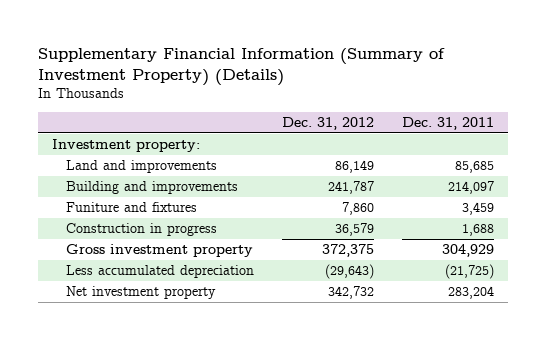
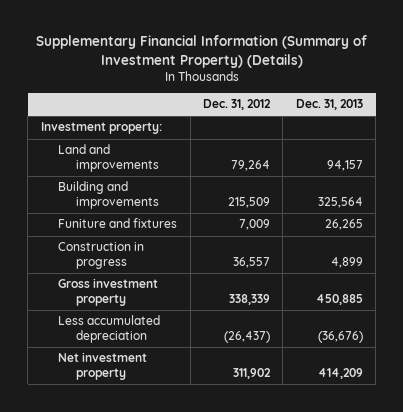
[401,116,494,130] Dec. 31, 2011 -> none
none -> [295,99,363,111] Dec. 31, 2013
[334,160,374,174] 86,149 -> [231,159,271,171] 79,264
[327,181,374,195] 241,787 -> [228,196,271,208] 215,509
[341,202,374,216] 7,860 -> [239,219,271,231] 7,009
[334,223,374,237] 36,579 -> [233,256,271,268] 36,557
[321,244,374,258] 372,375 -> [229,293,271,305] 338,339
[324,264,374,280] (29,643) -> [224,330,271,343] (26,437)
[327,286,374,300] 342,732 -> [233,367,272,379] 311,902

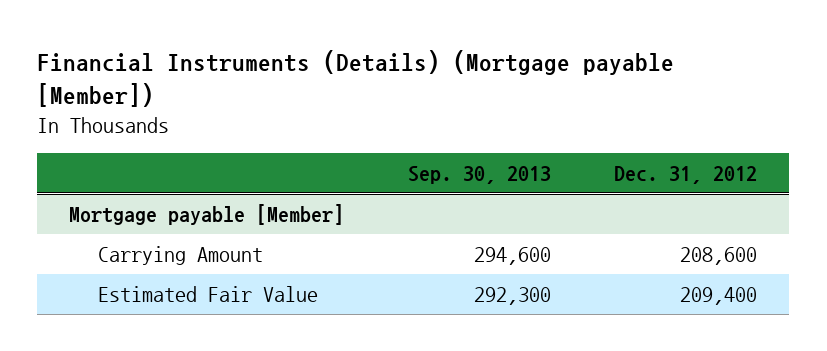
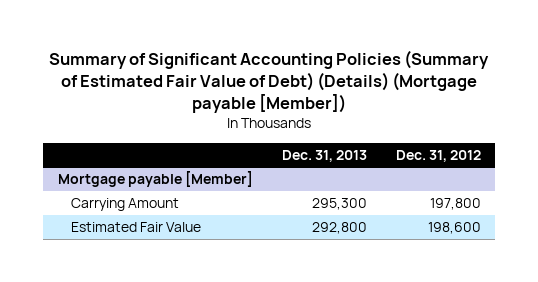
[37,50,675,108] Financial Instruments (Details) (Mortgage payable [Member]) -> [49,50,490,114] Summary of Significant Accounting Policies (Summary of Estimated Fair Value of Debt) (Details) (Mortgage payable [Member])
[407,165,551,184] Sep. 30, 2013 -> none
none -> [281,149,367,162] Dec. 31, 2013
[680,246,758,265] 208,600 -> [429,198,481,211] 197,800
[680,286,758,305] 209,400 -> [427,222,481,235] 198,600

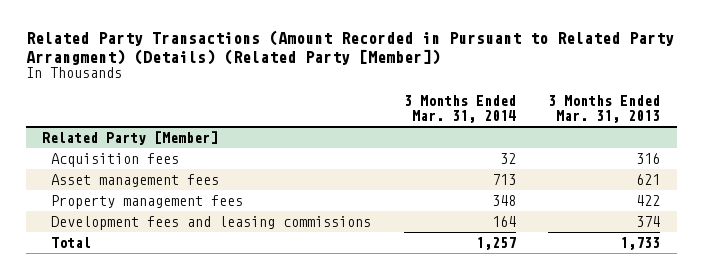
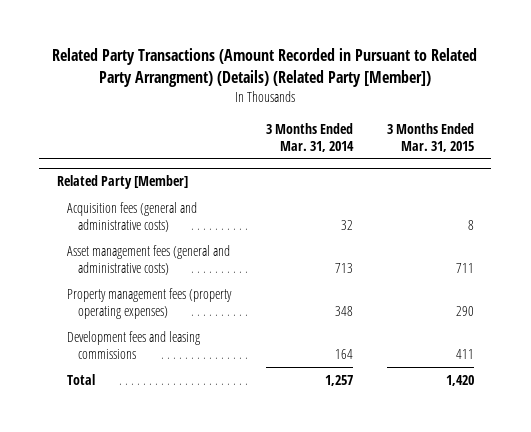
[548,95,661,124] 3 Months Ended Mar. 31, 2013 -> none
none -> [387,123,475,152] 3 Months Ended Mar. 31, 2015
[51,152,180,167] Acquisition fees -> [67,202,198,232] Acquisition fees (general and administrative costs)
[51,173,220,187] Asset management fees -> [67,245,231,275] Asset management fees (general and administrative costs)
[51,194,244,209] Property management fees -> [67,288,233,319] Property management fees (property operating expenses)

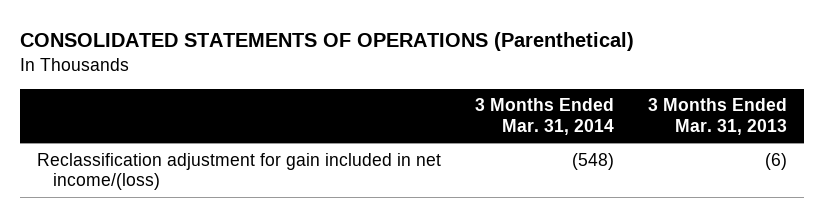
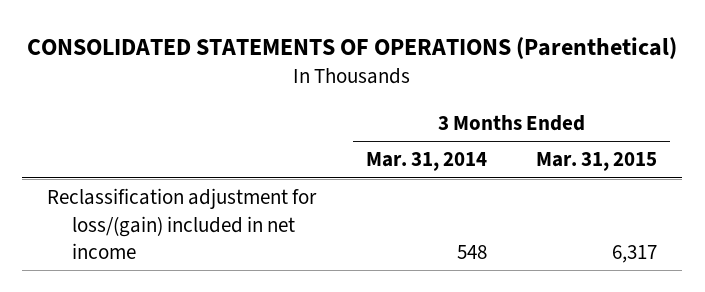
[648,98,788,135] 3 Months Ended Mar. 31, 2013 -> none
none -> [536,152,658,172] Mar. 31, 2015
[37,152,442,191] Reclassification adjustment for gain included in net income/(loss) -> [47,188,318,259] Reclassification adjustment for loss/(gain) included in net income
[572,152,615,170] (548) -> [456,244,487,259] 548

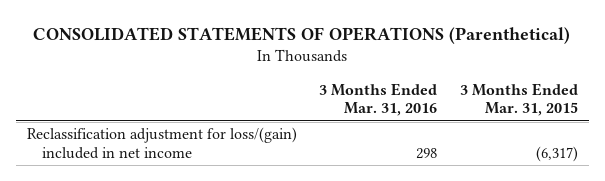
[365,152,487,172] Mar. 31, 2014 -> none
none -> [319,82,438,117] 3 Months Ended Mar. 31, 2016
[612,244,658,263] 6,317 -> [535,146,578,163] (6,317)

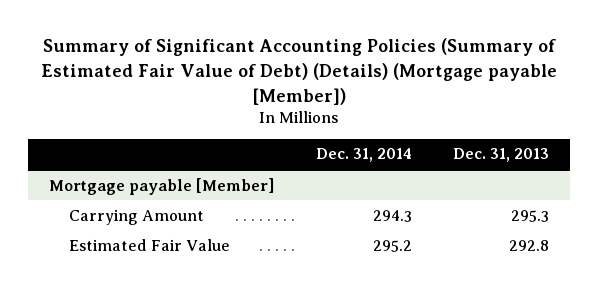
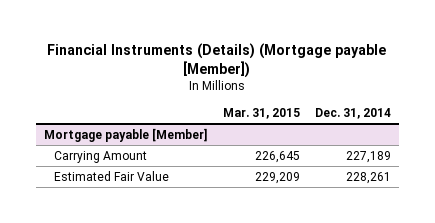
[41,38,558,105] Summary of Significant Accounting Policies (Summary of Estimated Fair Value of Debt) (Details) (Mortgage payable [Member]) -> [47,42,387,78] Financial Instruments (Details) (Mortgage payable [Member])
[453,148,550,163] Dec. 31, 2013 -> none
none -> [222,108,300,120] Mar. 31, 2015
[372,209,412,222] 294.3 -> [346,150,392,163] 227,189
[372,239,412,252] 295.2 -> [346,171,392,184] 228,261

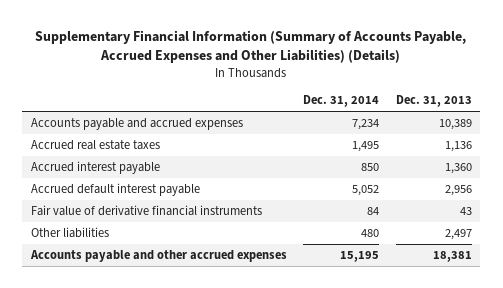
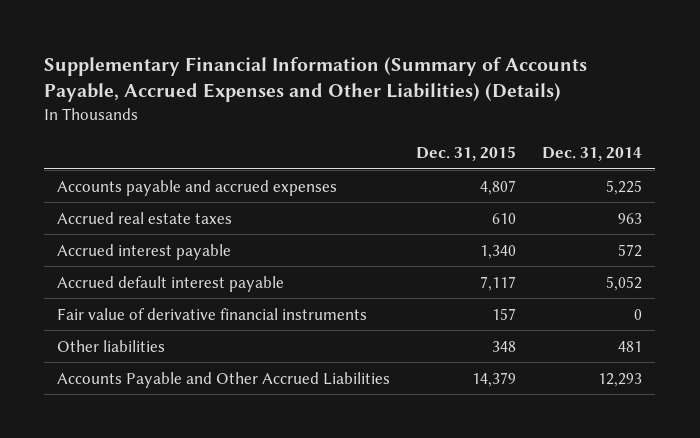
[396,95,473,108] Dec. 31, 2013 -> none
none -> [416,146,517,162] Dec. 31, 2015
[352,119,380,131] 7,234 -> [606,179,643,195] 5,225
[352,141,380,153] 1,495 -> [618,212,643,224] 963
[361,163,380,172] 850 -> [618,243,643,257] 572
[367,207,380,216] 84 -> [634,308,643,320] 0
[361,229,380,238] 480 -> [618,340,643,352] 481
[29,250,287,263] Accounts payable and other accrued expenses -> [57,371,391,388] Accounts Payable and Other Accrued Liabilities
[340,251,380,263] 15,195 -> [598,372,643,387] 12,293

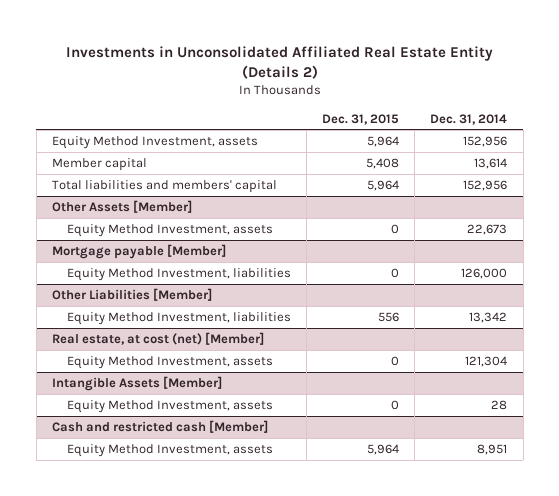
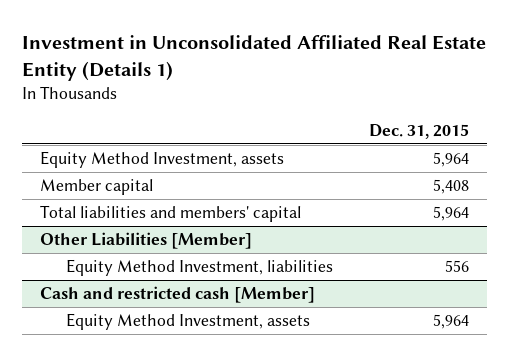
[65,45,493,79] Investments in Unconsolidated Affiliated Real Estate Entity (Details 2) -> [22,35,487,81] Investment in Unconsolidated Affiliated Real Estate Entity (Details 1)
[430,113,508,125] Dec. 31, 2014 -> none
[52,200,193,214] Other Assets [Member] -> none
[66,224,273,238] Equity Method Investment, assets -> none
[52,244,227,260] Mortgage payable [Member] -> none
[66,268,291,282] Equity Method Investment, liabilities -> none
[52,332,265,346] Real estate, at cost (net) [Member] -> none
[66,356,273,370] Equity Method Investment, assets -> none
[52,376,223,392] Intangible Assets [Member] -> none
[66,400,273,414] Equity Method Investment, assets -> none

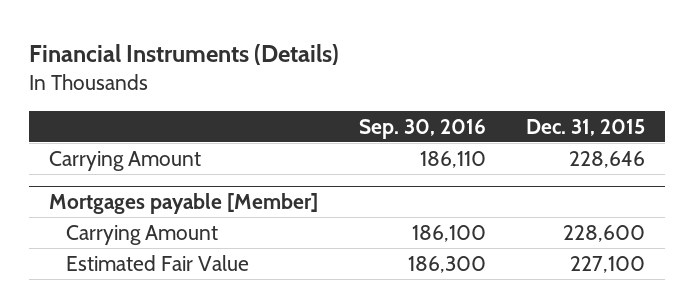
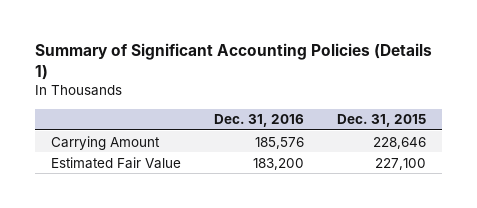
[28,43,339,65] Financial Instruments (Details) -> [35,42,433,80] Summary of Significant Accounting Policies (Details 1)
[358,118,486,139] Sep. 30, 2016 -> none
none -> [214,114,305,128] Dec. 31, 2016
[49,192,319,214] Mortgages payable [Member] -> none
[66,224,219,245] Carrying Amount -> none

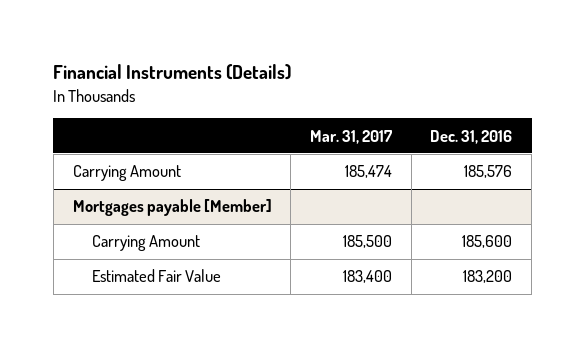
[35,42,433,80] Summary of Significant Accounting Policies (Details 1) -> [53,64,292,81] Financial Instruments (Details)
[336,114,426,128] Dec. 31, 2015 -> none
none -> [309,129,393,144] Mar. 31, 2017
none -> [72,199,272,217] Mortgages payable [Member]
none -> [91,235,200,252] Carrying Amount

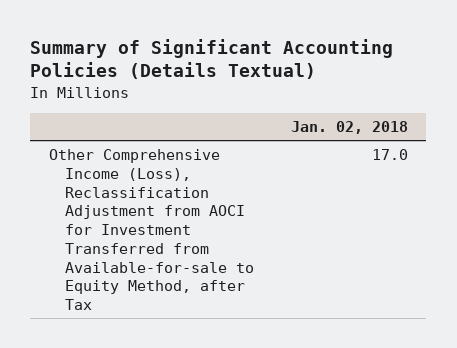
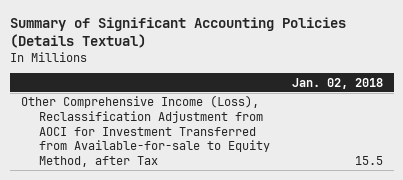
[371,149,408,161] 17.0 -> [354,155,383,165] 15.5

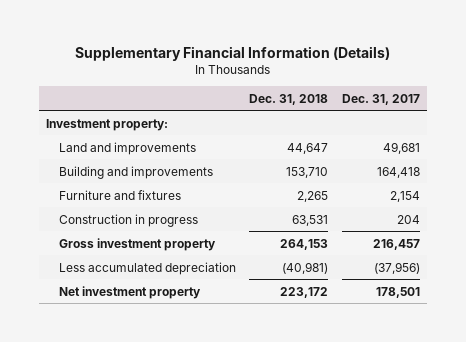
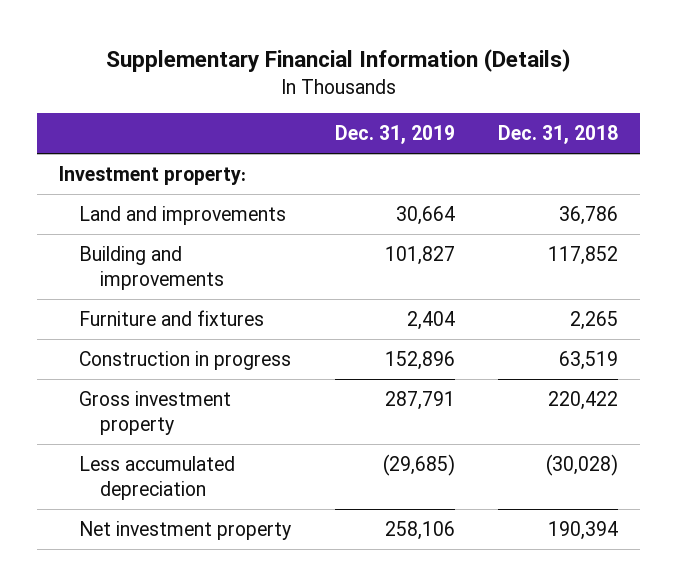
[341,93,420,105] Dec. 31, 2017 -> none
none -> [334,125,455,145] Dec. 31, 2019
[287,142,329,154] 44,647 -> [559,206,619,226] 36,786
[286,166,329,178] 153,710 -> [548,246,619,266] 117,852
[292,214,329,226] 63,531 -> [559,351,619,371] 63,519
[280,238,329,250] 264,153 -> [548,391,619,411] 220,422
[282,261,329,274] (40,981) -> [546,454,619,477] (30,028)
[280,286,329,298] 223,172 -> [548,521,619,541] 190,394

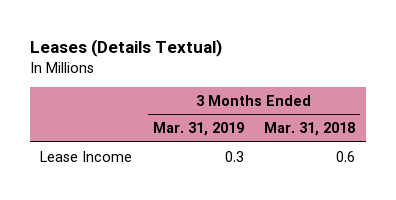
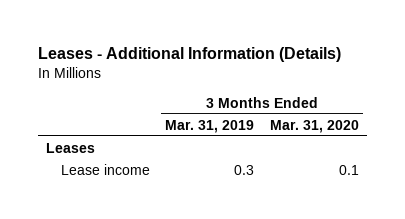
[30,38,223,57] Leases (Details Textual) -> [37,47,341,63] Leases - Additional Information (Details)
[264,122,356,137] Mar. 31, 2018 -> none
none -> [270,119,360,133] Mar. 31, 2020
none -> [45,142,95,153] Leases
[40,150,133,162] Lease Income -> [60,163,150,175] Lease income

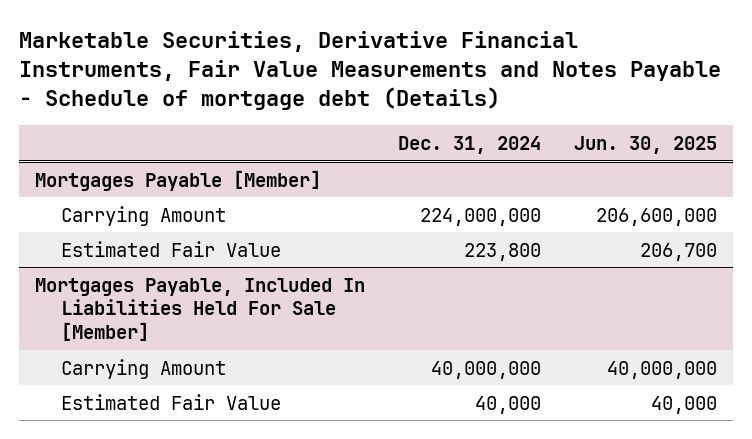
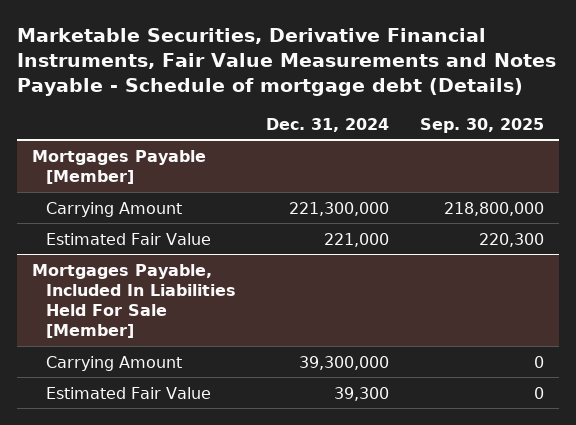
[573,135,717,154] Jun. 30, 2025 -> none
none -> [419,117,544,133] Sep. 30, 2025
[419,207,541,226] 224,000,000 -> [289,201,390,216] 221,300,000
[463,242,541,261] 223,800 -> [324,232,390,247] 221,000
[430,360,541,379] 40,000,000 -> [299,355,390,370] 39,300,000
[474,395,541,414] 40,000 -> [334,386,390,401] 39,300

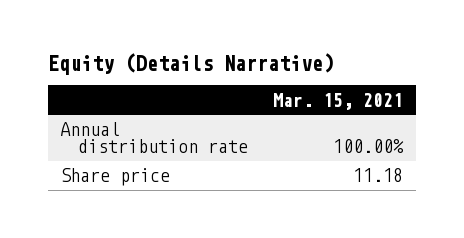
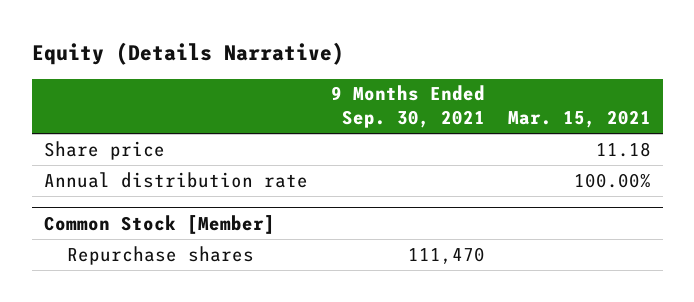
none -> [330,85,485,128] 9 Months Ended Sep. 30, 2021
[60,122,249,154] Annual distribution rate -> [43,171,308,188] Annual distribution rate
none -> [43,214,275,234] Common Stock [Member]
none -> [66,245,254,265] Repurchase shares

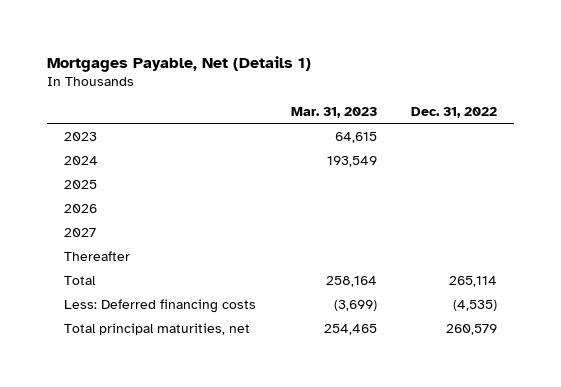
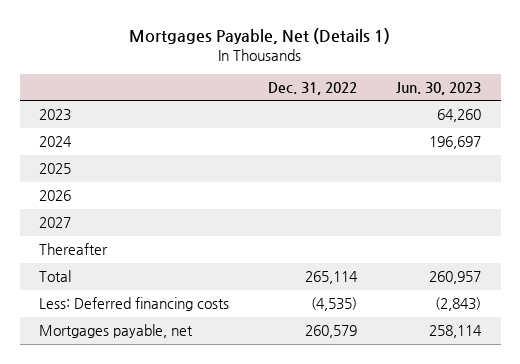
[290,106,377,118] Mar. 31, 2023 -> none
none -> [396,81,482,95] Jun. 30, 2023
[64,322,251,335] Total principal maturities, net -> [39,324,194,339] Mortgages payable, net

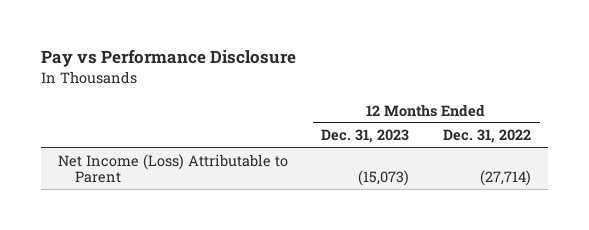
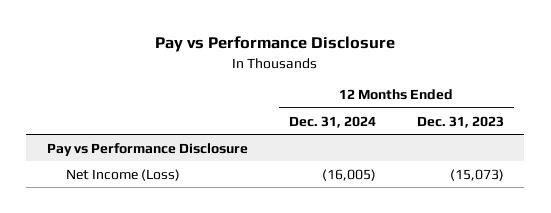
[443,129,532,144] Dec. 31, 2022 -> none
none -> [288,115,376,128] Dec. 31, 2024
none -> [46,142,248,156] Pay vs Performance Disclosure
[57,153,288,184] Net Income (Loss) Attributable to Parent -> [65,168,180,181] Net Income (Loss)

